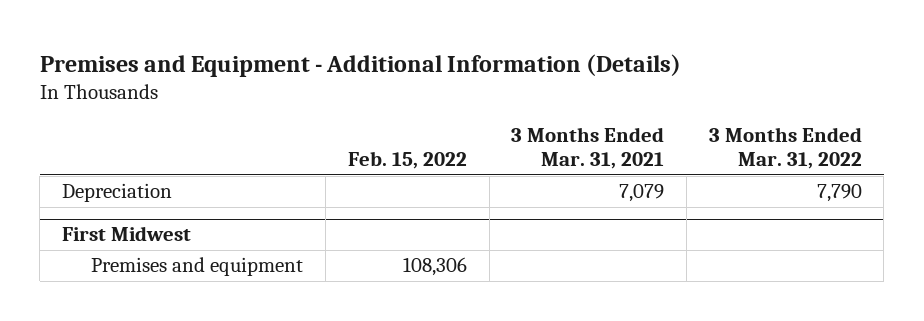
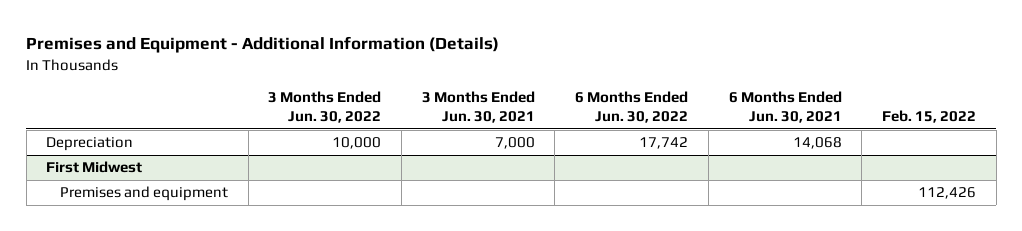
[511,126,665,170] 3 Months Ended Mar. 31, 2021 -> none
[708,126,862,170] 3 Months Ended Mar. 31, 2022 -> none
none -> [268,90,382,124] 3 Months Ended Jun. 30, 2022
none -> [421,90,535,124] 3 Months Ended Jun. 30, 2021
none -> [575,90,689,124] 6 Months Ended Jun. 30, 2022
none -> [728,90,842,124] 6 Months Ended Jun. 30, 2021
[402,257,467,277] 108,306 -> [917,187,976,200] 112,426

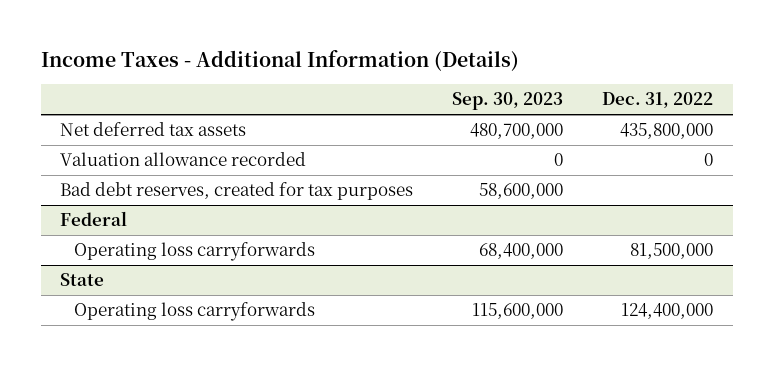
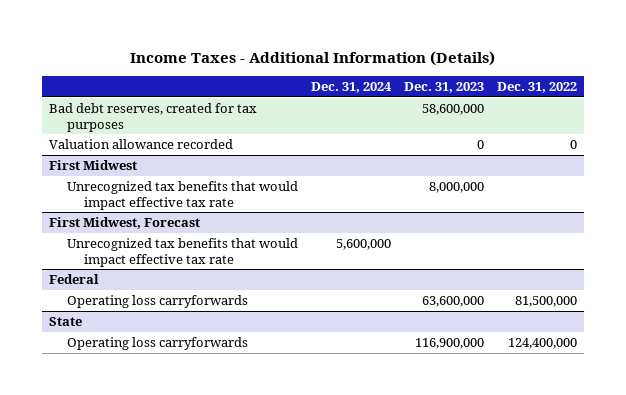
[452,92,564,111] Sep. 30, 2023 -> none
none -> [310,81,392,93] Dec. 31, 2024
none -> [403,81,484,93] Dec. 31, 2023
[60,122,247,137] Net deferred tax assets -> none
[60,152,307,167] Valuation allowance recorded -> [49,139,234,150] Valuation allowance recorded
none -> [49,160,138,171] First Midwest
none -> [66,181,298,210] Unrecognized tax benefits that would impact effective tax rate
none -> [49,217,201,230] First Midwest, Forecast
none -> [66,238,298,267] Unrecognized tax benefits that would impact effective tax rate

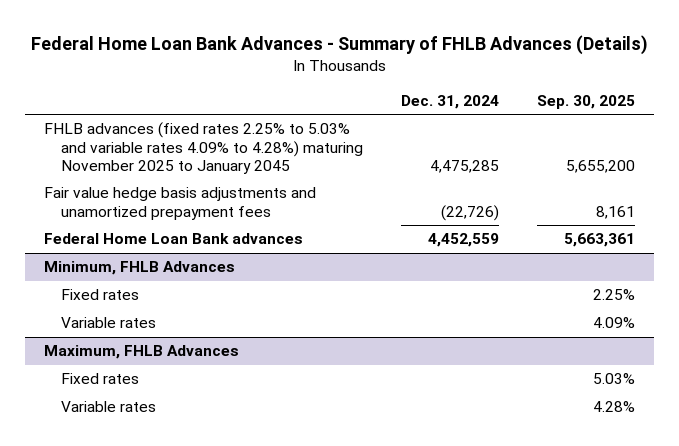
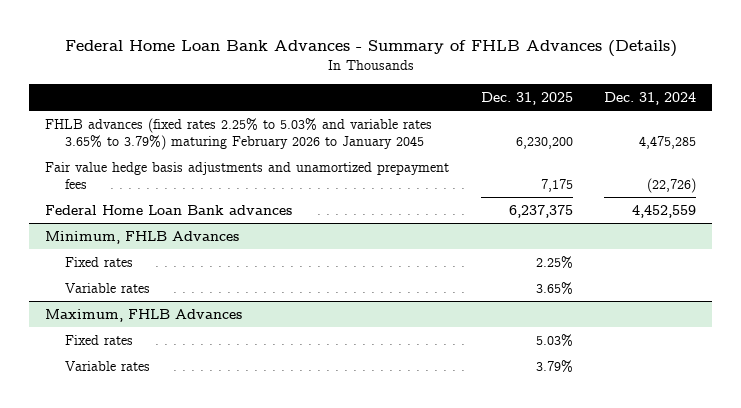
[536,95,635,110] Sep. 30, 2025 -> none
none -> [480,91,573,105] Dec. 31, 2025
[44,122,363,174] FHLB advances (fixed rates 2.25% to 5.03% and variable rates 4.09% to 4.28%) maturing November 2025 to January 2045 -> [45,117,433,151] FHLB advances (fixed rates 2.25% to 5.03% and variable rates 3.65% to 3.79%) maturing February 2026 to January 2045

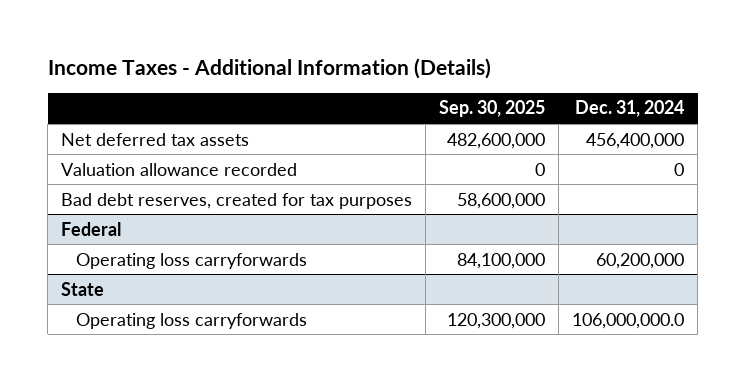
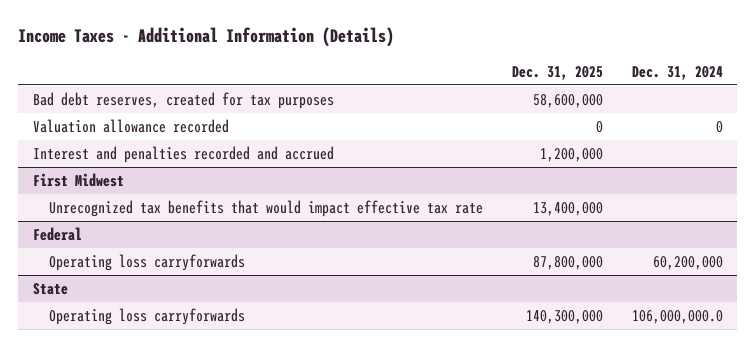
[439,100,546,118] Sep. 30, 2025 -> none
none -> [511,65,603,80] Dec. 31, 2025
[61,132,250,146] Net deferred tax assets -> none
[61,162,298,176] Valuation allowance recorded -> [32,118,229,133] Valuation allowance recorded
none -> [32,145,334,163] Interest and penalties recorded and accrued
none -> [32,172,124,187] First Midwest
none -> [48,199,483,217] Unrecognized tax benefits that would impact effective tax rate

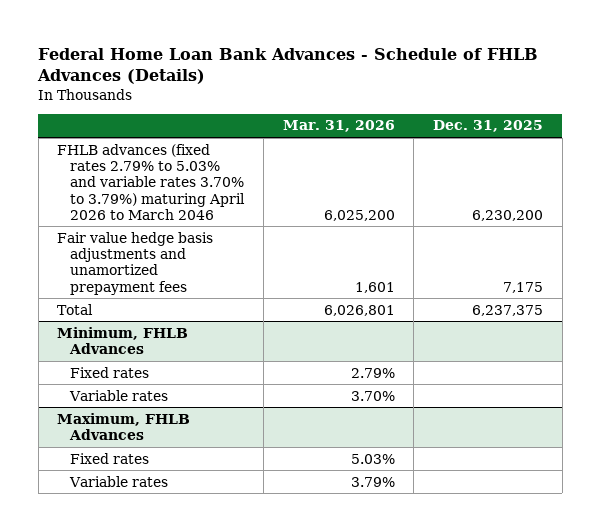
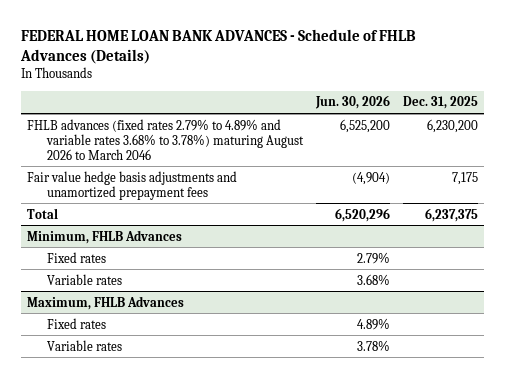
[37,47,539,85] Federal Home Loan Bank Advances - Schedule of FHLB Advances (Details) -> [19,28,416,64] FEDERAL HOME LOAN BANK ADVANCES - Schedule of FHLB Advances (Details)
[282,120,395,133] Mar. 31, 2026 -> none
none -> [314,95,390,110] Jun. 30, 2026
[57,143,246,220] FHLB advances (fixed rates 2.79% to 5.03% and variable rates 3.70% to 3.79%) maturing April 2026 to March 2046 -> [27,118,304,160] FHLB advances (fixed rates 2.79% to 4.89% and variable rates 3.68% to 3.78%) maturing August 2026 to March 2046

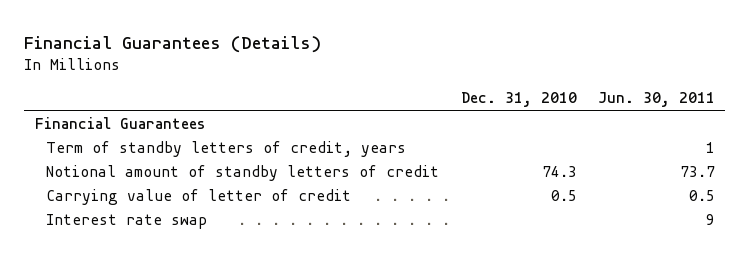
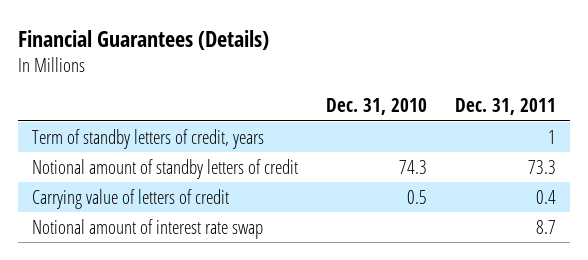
[597,92,715,108] Jun. 30, 2011 -> none
none -> [454,97,556,115] Dec. 31, 2011
[34,116,205,129] Financial Guarantees -> none
[46,188,352,205] Carrying value of letter of credit -> [31,188,229,209] Carrying value of letters of credit
[46,213,208,229] Interest rate swap -> [31,218,263,239] Notional amount of interest rate swap

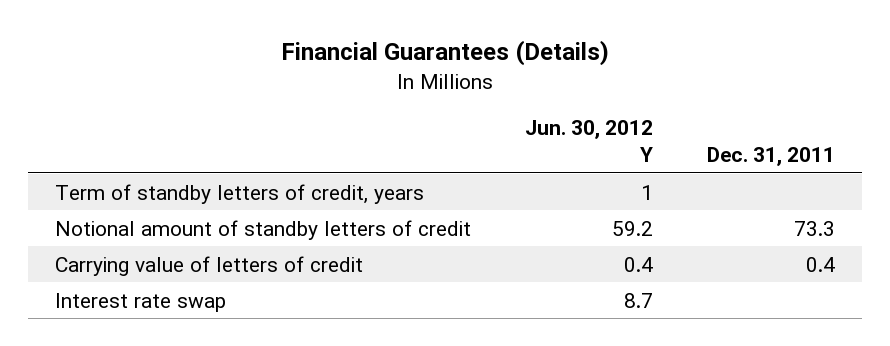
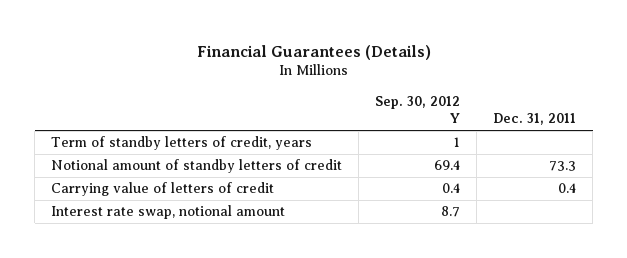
[524,120,653,163] Jun. 30, 2012 Y -> none
none -> [375,95,461,124] Sep. 30, 2012 Y
[54,292,226,312] Interest rate swap -> [51,205,286,220] Interest rate swap, notional amount

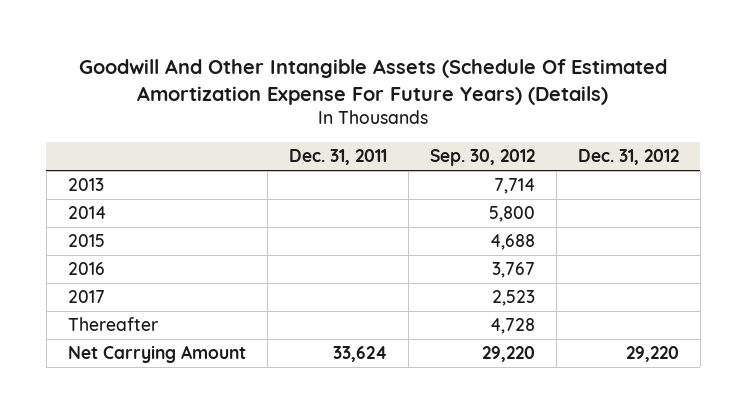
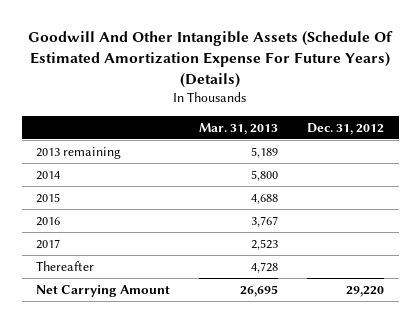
[288,149,387,166] Dec. 31, 2011 -> none
[429,149,535,167] Sep. 30, 2012 -> none
none -> [199,122,279,135] Mar. 31, 2013
[67,178,104,192] 2013 -> [36,146,122,159] 2013 remaining

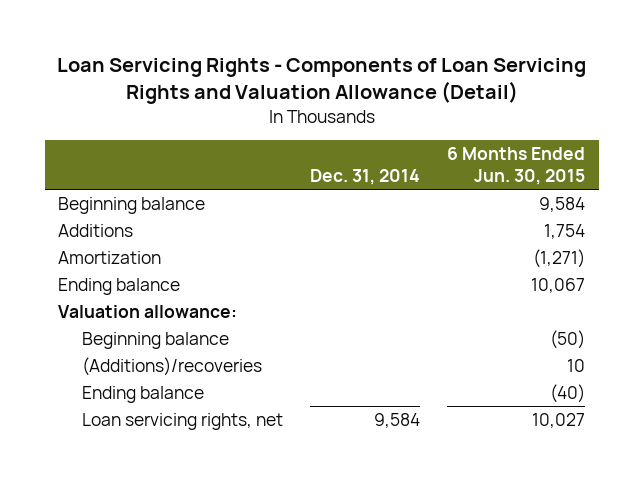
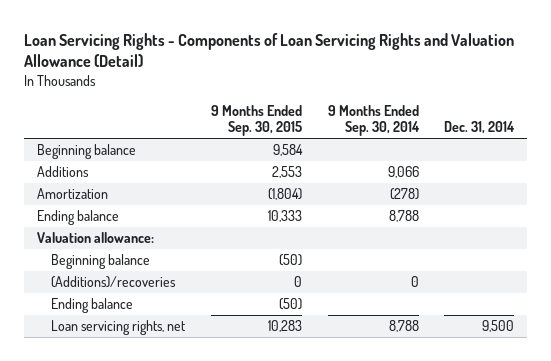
[447,147,586,186] 6 Months Ended Jun. 30, 2015 -> none
none -> [210,104,302,137] 9 Months Ended Sep. 30, 2015
none -> [327,104,420,137] 9 Months Ended Sep. 30, 2014
[374,413,421,429] 9,584 -> [482,320,515,333] 9,500

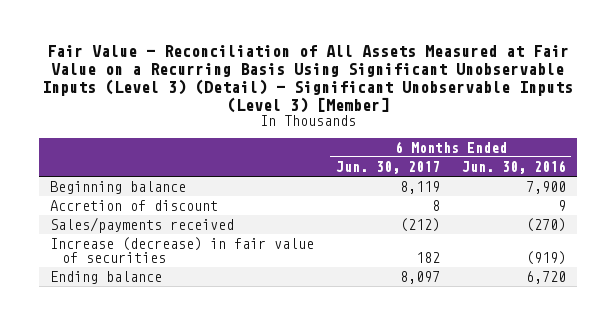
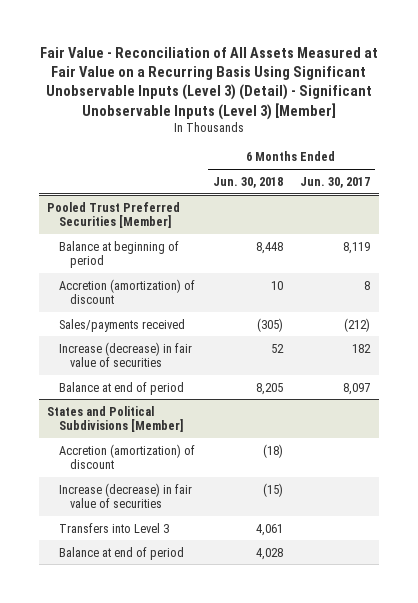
[461,159,566,174] Jun. 30, 2016 -> none
none -> [212,176,283,188] Jun. 30, 2018
none -> [47,201,181,229] Pooled Trust Preferred Securities [Member]
[49,180,186,194] Beginning balance -> [58,240,179,269] Balance at beginning of period
[49,199,218,211] Accretion of discount -> [58,278,195,305] Accretion (amortization) of discount
[49,270,162,284] Ending balance -> [58,381,184,395] Balance at end of period
none -> [47,405,183,433] States and Political Subdivisions [Member]
none -> [58,443,195,470] Accretion (amortization) of discount
none -> [58,482,192,509] Increase (decrease) in fair value of securities
none -> [58,522,169,533] Transfers into Level 3
none -> [58,546,184,560] Balance at end of period

